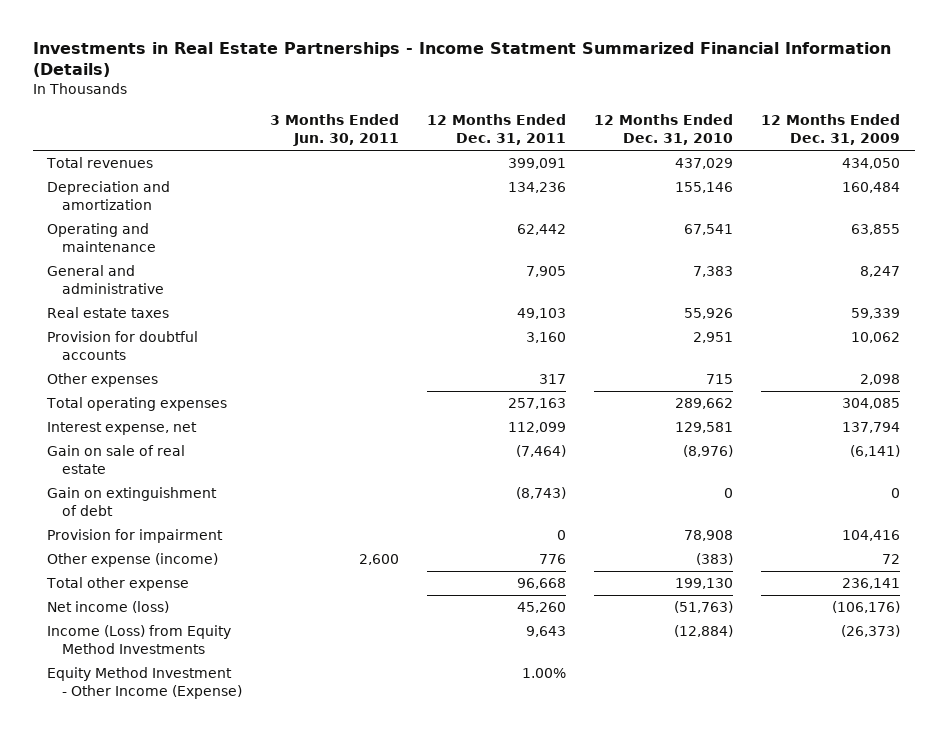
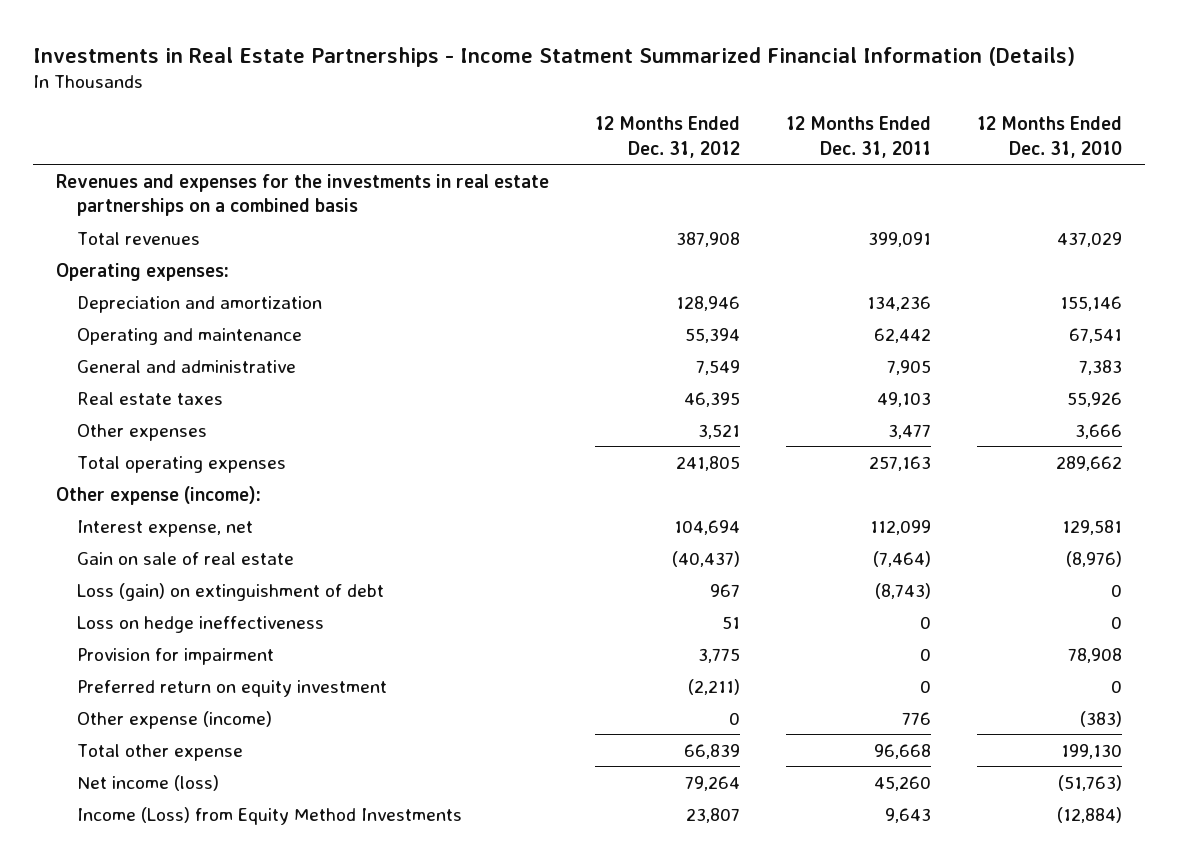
[269,113,399,146] 3 Months Ended Jun. 30, 2011 -> none
[761,113,901,145] 12 Months Ended Dec. 31, 2009 -> none
none -> [594,116,740,158] 12 Months Ended Dec. 31, 2012
none -> [55,173,549,217] Revenues and expenses for the investments in real estate partnerships on a combined basis
none -> [55,262,229,281] Operating expenses:
[46,331,198,361] Provision for doubtful accounts -> none
[539,374,567,385] 317 -> [888,423,932,439] 3,477
[706,374,734,385] 715 -> [1075,423,1123,439] 3,666
none -> [55,485,261,505] Other expense (income):
[46,487,217,517] Gain on extinguishment of debt -> [76,582,384,601] Loss (gain) on extinguishment of debt
none -> [76,615,324,633] Loss on hedge ineffectiveness
none -> [76,679,387,697] Preferred return on equity investment
[46,667,242,700] Equity Method Investment - Other Income (Expense) -> none

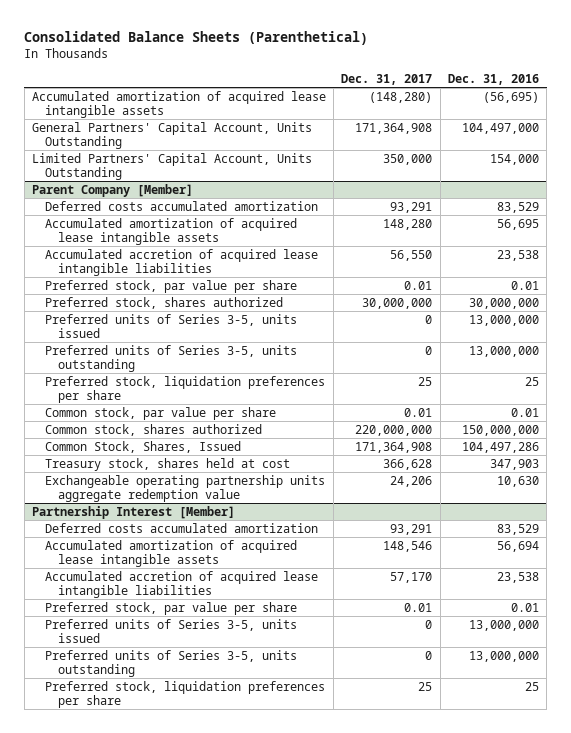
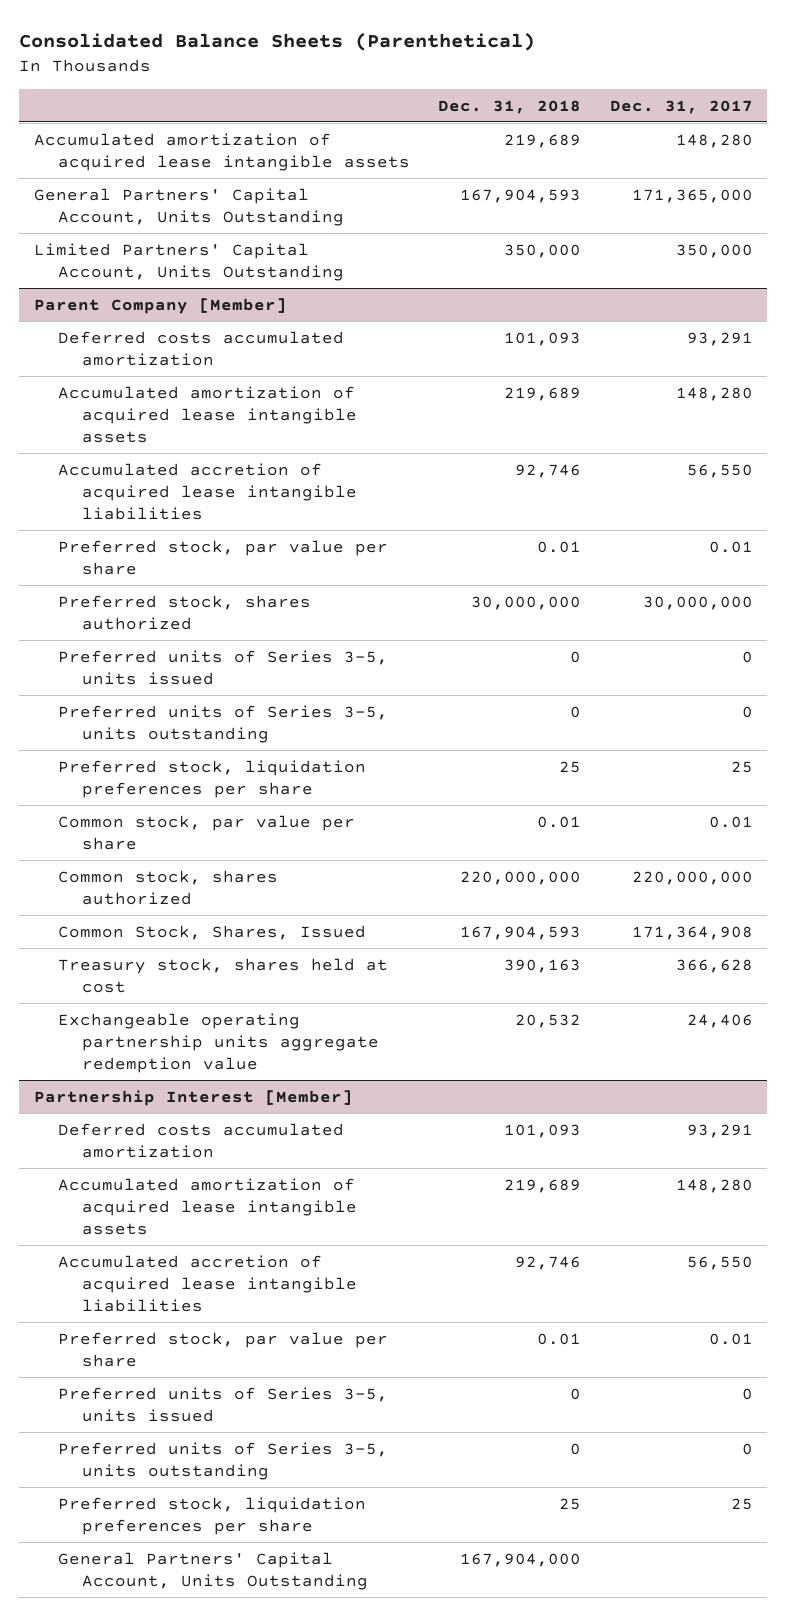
[447,73,539,85] Dec. 31, 2016 -> none
none -> [438,99,582,114] Dec. 31, 2018
[369,91,433,103] (148,280) -> [675,133,753,148] 148,280
[355,122,433,134] 171,364,908 -> [631,188,753,203] 171,365,000
[390,475,433,487] 24,206 -> [686,1013,753,1028] 24,406
[383,540,433,552] 148,546 -> [675,1178,753,1193] 148,280
[390,571,433,583] 57,170 -> [686,1255,753,1270] 56,550
none -> [57,1551,368,1590] General Partners' Capital Account, Units Outstanding

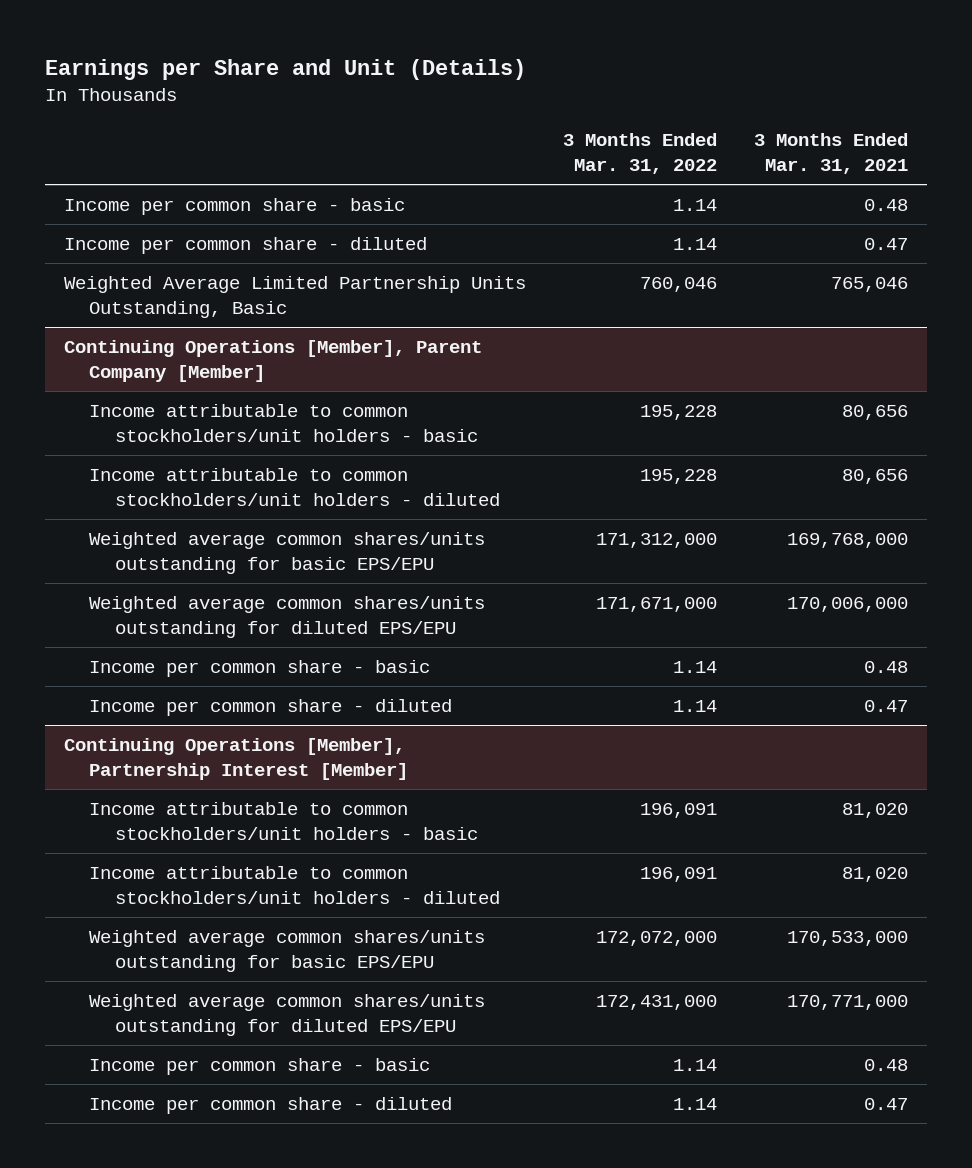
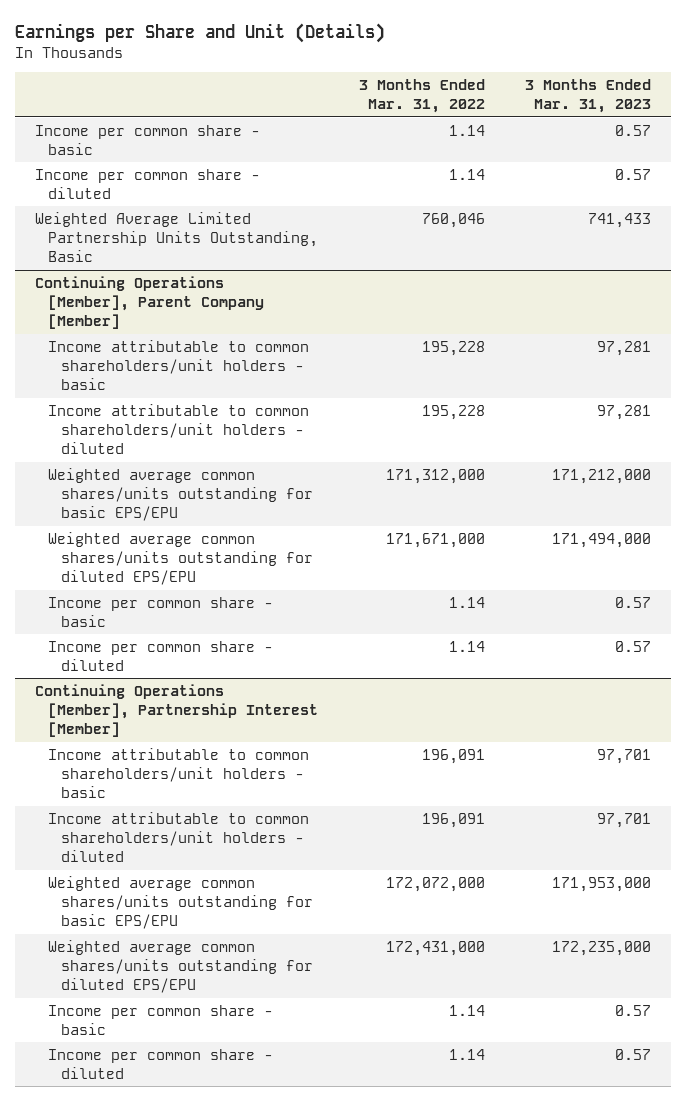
[754,133,909,175] 3 Months Ended Mar. 31, 2021 -> none
none -> [525,79,652,114] 3 Months Ended Mar. 31, 2023
[89,404,478,442] Income attributable to common stockholders/unit holders - basic -> [48,339,310,391] Income attributable to common shareholders/unit holders - basic
[89,468,500,506] Income attributable to common stockholders/unit holders - diluted -> [48,403,310,455] Income attributable to common shareholders/unit holders - diluted
[89,802,478,840] Income attributable to common stockholders/unit holders - basic -> [48,747,310,799] Income attributable to common shareholders/unit holders - basic
[89,866,500,904] Income attributable to common stockholders/unit holders - diluted -> [48,811,310,863] Income attributable to common shareholders/unit holders - diluted

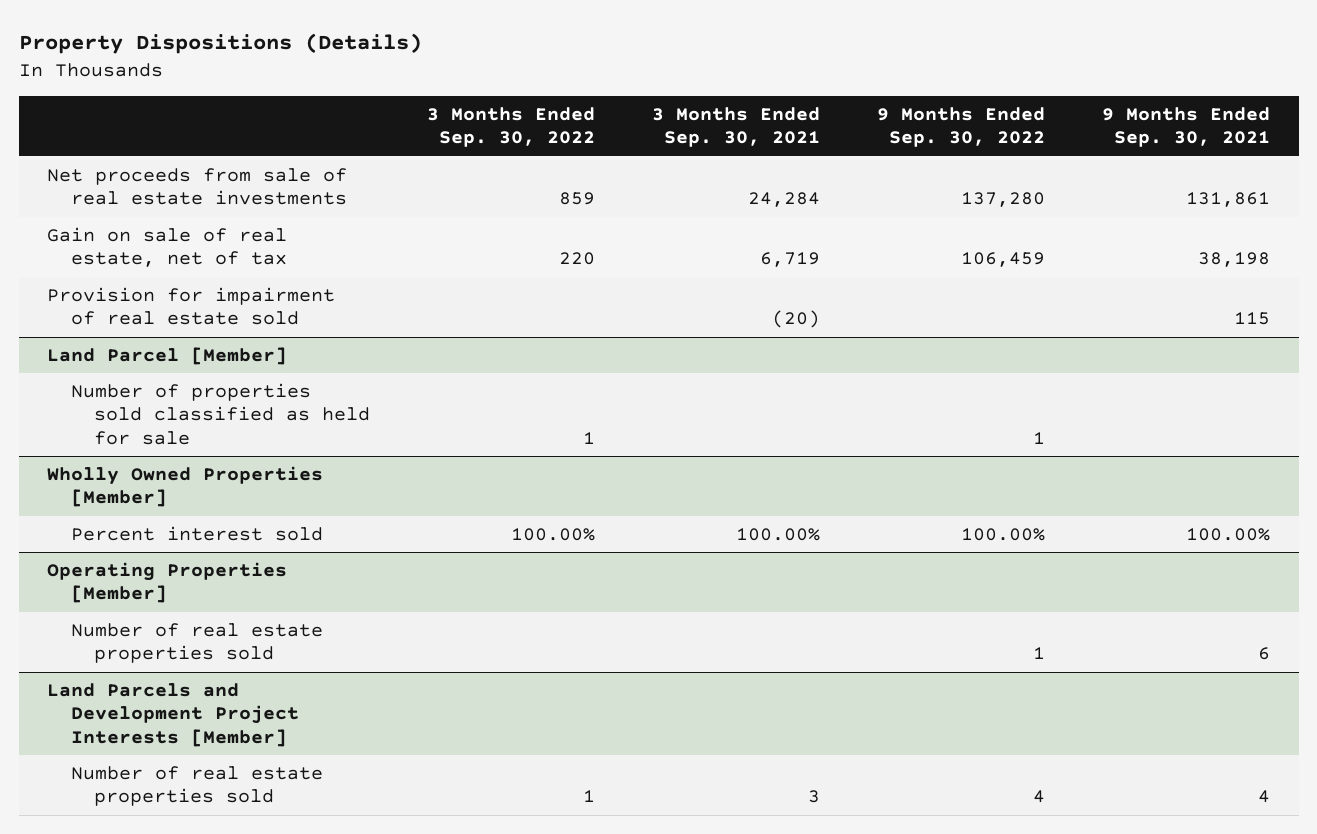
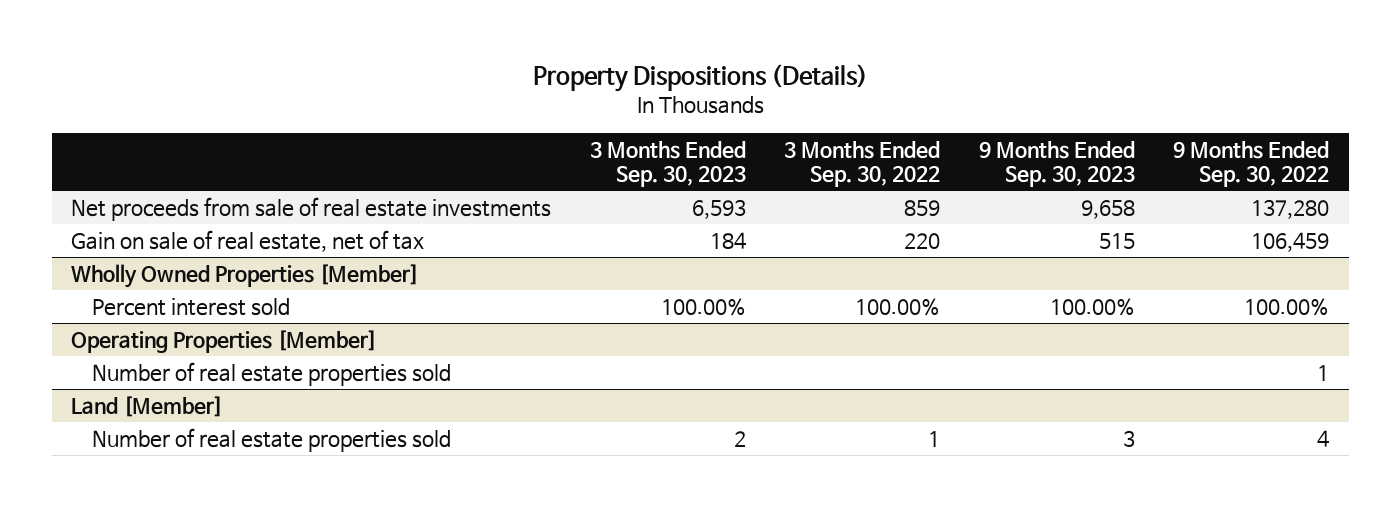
[652,106,821,148] 3 Months Ended Sep. 30, 2021 -> none
[1102,106,1271,148] 9 Months Ended Sep. 30, 2021 -> none
none -> [589,140,746,188] 3 Months Ended Sep. 30, 2023
none -> [978,140,1135,188] 9 Months Ended Sep. 30, 2023
[47,286,336,326] Provision for impairment of real estate sold -> none
[47,346,288,365] Land Parcel [Member] -> none
[70,382,370,445] Number of properties sold classified as held for sale -> none
[47,682,299,747] Land Parcels and Development Project Interests [Member] -> none
none -> [71,395,224,417] Land [Member]

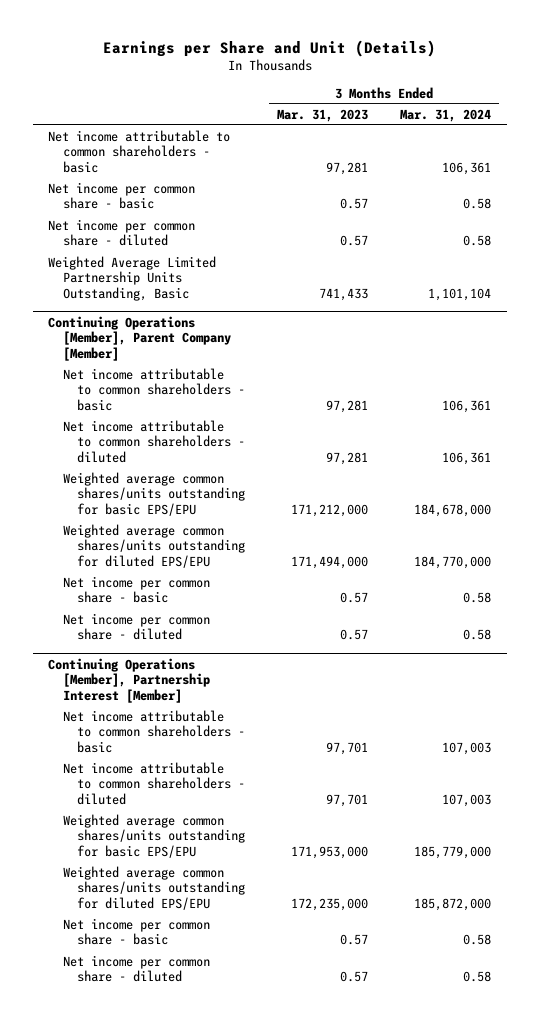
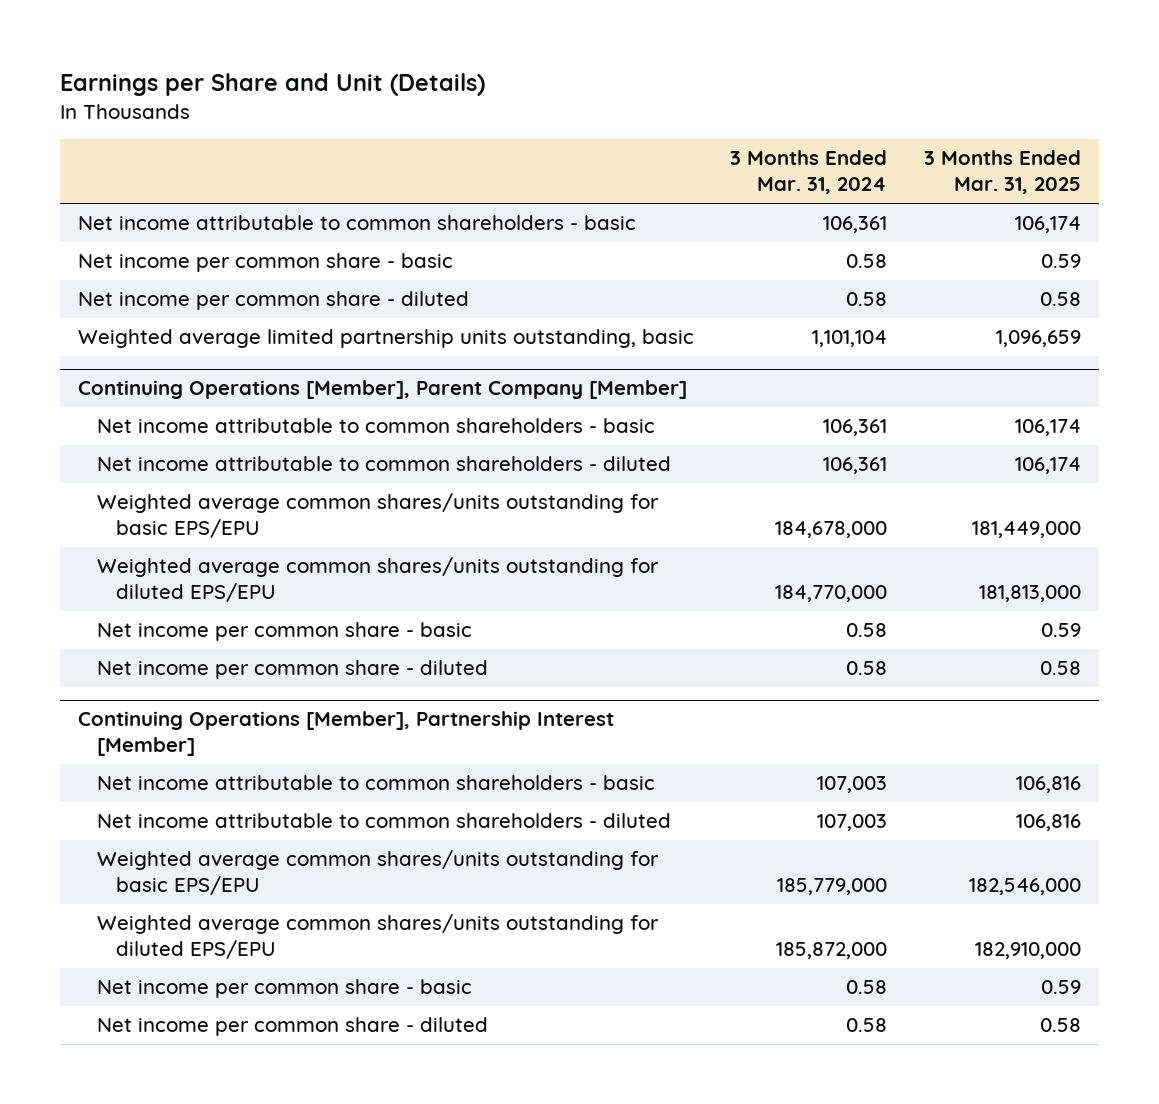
[277,108,369,122] Mar. 31, 2023 -> none
none -> [923,150,1081,195] 3 Months Ended Mar. 31, 2025
[48,256,217,301] Weighted Average Limited Partnership Units Outstanding, Basic -> [78,329,695,349] Weighted average limited partnership units outstanding, basic

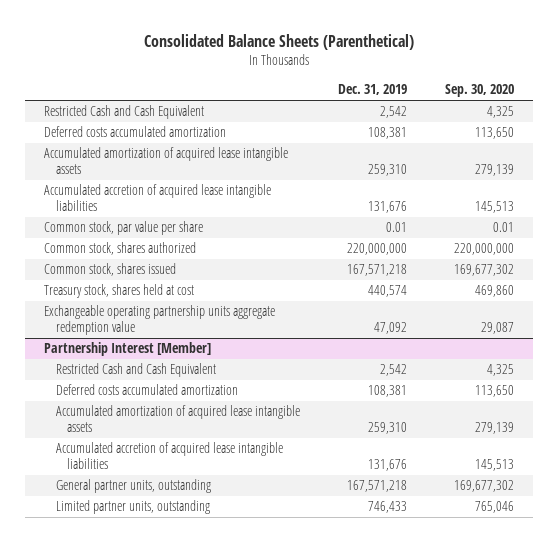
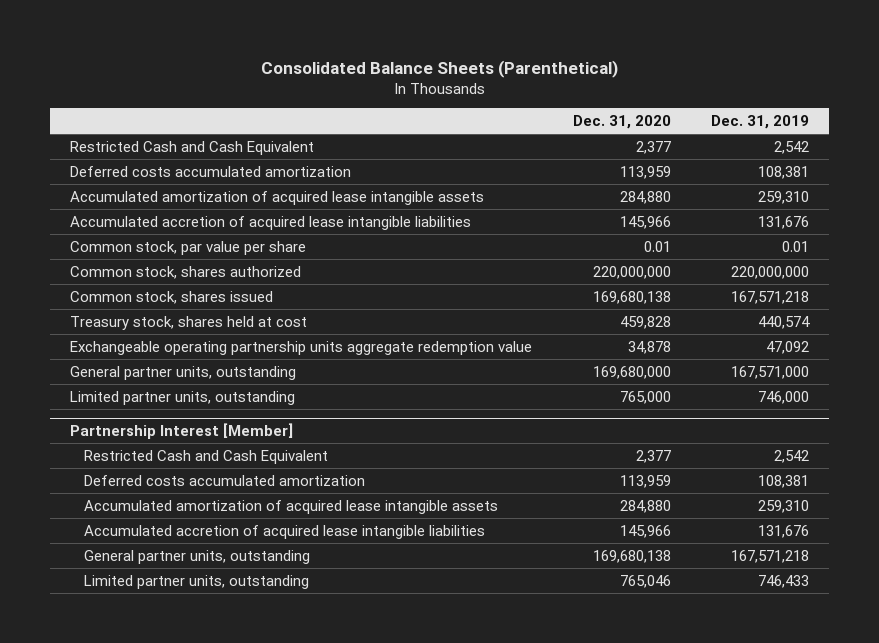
[444,84,514,98] Sep. 30, 2020 -> none
none -> [572,115,671,130] Dec. 31, 2020
none -> [70,365,297,380] General partner units, outstanding
none -> [70,390,296,405] Limited partner units, outstanding

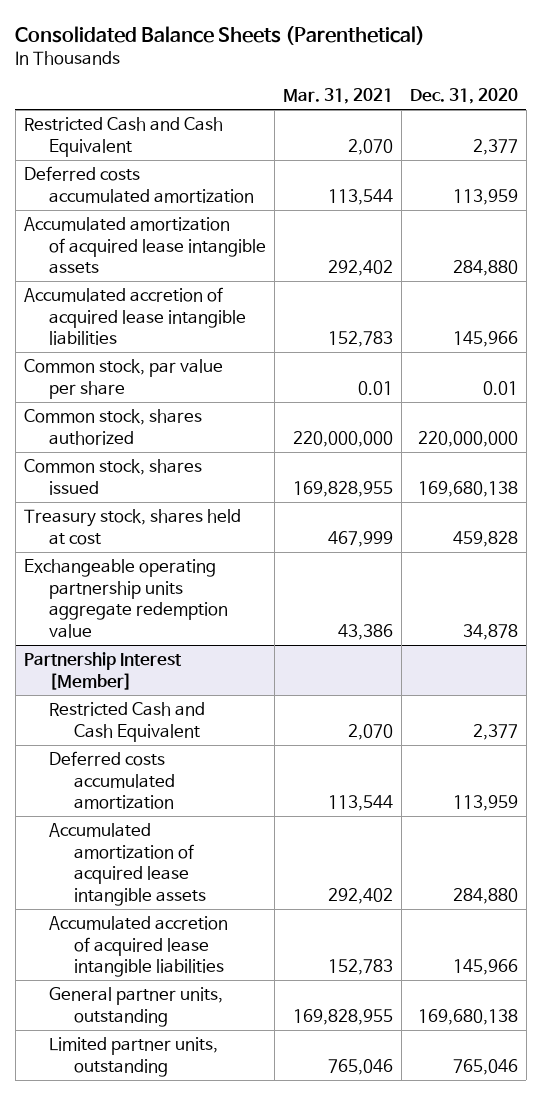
[710,115,809,130] Dec. 31, 2019 -> none
none -> [282,88,393,105] Mar. 31, 2021
[70,365,297,380] General partner units, outstanding -> none
[70,390,296,405] Limited partner units, outstanding -> none

